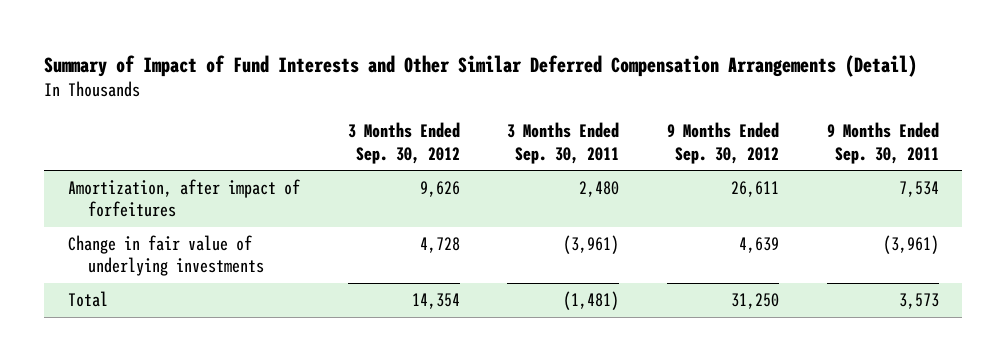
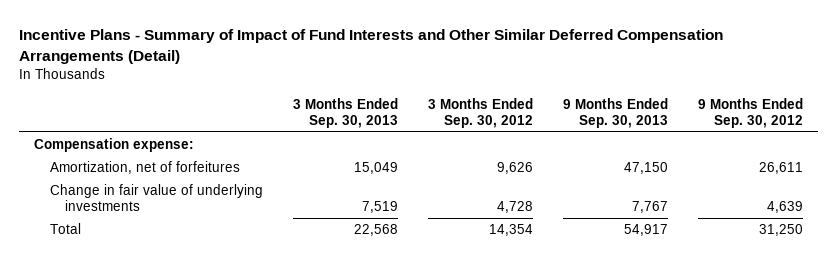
[44,55,918,78] Summary of Impact of Fund Interests and Other Similar Deferred Compensation Arrangements (Detail) -> [19,29,724,64] Incentive Plans - Summary of Impact of Fund Interests and Other Similar Deferred Compensation Arrangements (Detail)
[507,122,620,164] 3 Months Ended Sep. 30, 2011 -> none
[826,122,939,164] 9 Months Ended Sep. 30, 2011 -> none
none -> [292,97,398,128] 3 Months Ended Sep. 30, 2013
none -> [562,97,668,128] 9 Months Ended Sep. 30, 2013
none -> [34,138,195,153] Compensation expense:
[68,179,301,218] Amortization, after impact of forfeitures -> [49,161,240,175] Amortization, net of forfeitures

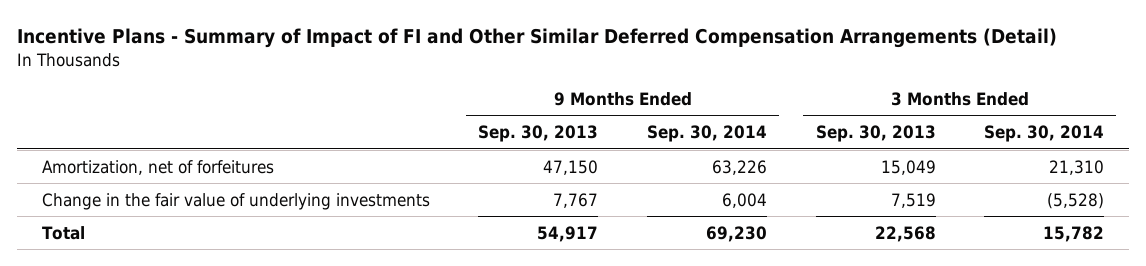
[19,29,724,64] Incentive Plans - Summary of Impact of Fund Interests and Other Similar Deferred Compensation Arrangements (Detail) -> [17,28,1058,49] Incentive Plans - Summary of Impact of FI and Other Similar Deferred Compensation Arrangements (Detail)
[427,97,533,128] 3 Months Ended Sep. 30, 2012 -> none
[698,97,804,128] 9 Months Ended Sep. 30, 2012 -> none
none -> [647,125,768,143] Sep. 30, 2014
none -> [984,125,1105,143] Sep. 30, 2014
[34,138,195,153] Compensation expense: -> none
[49,184,263,212] Change in fair value of underlying investments -> [41,192,430,210] Change in the fair value of underlying investments

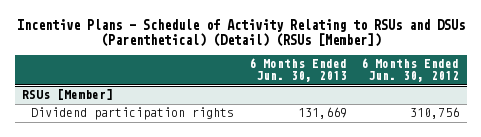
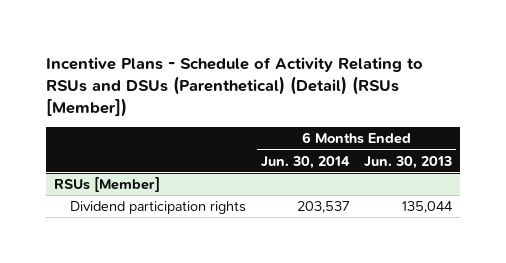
[361,58,460,83] 6 Months Ended Jun. 30, 2012 -> none
none -> [260,155,350,169] Jun. 30, 2014
[297,107,347,120] 131,669 -> [402,200,454,213] 135,044

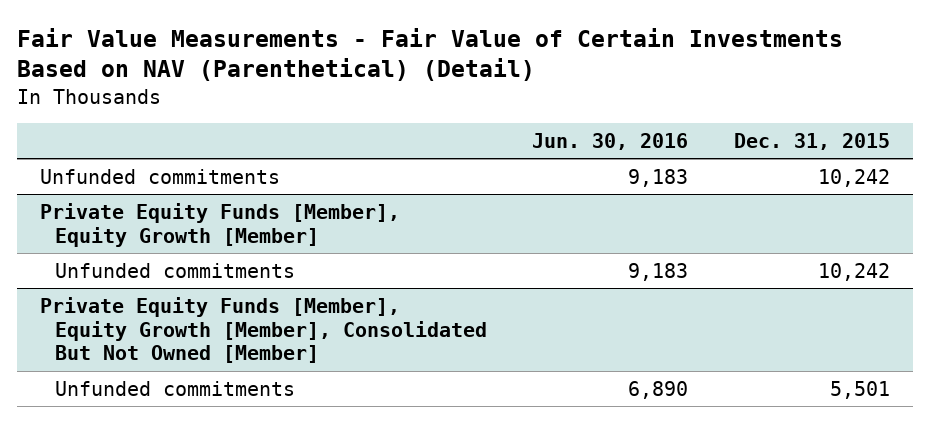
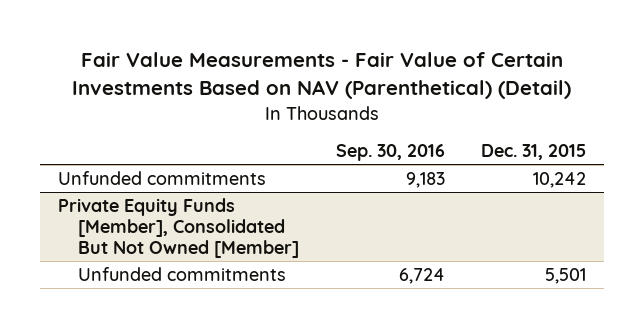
[532,132,689,150] Jun. 30, 2016 -> none
none -> [335,144,445,162] Sep. 30, 2016
[39,202,400,247] Private Equity Funds [Member], Equity Growth [Member] -> none
[55,262,296,278] Unfunded commitments -> none
[39,296,488,364] Private Equity Funds [Member], Equity Growth [Member], Consolidated But Not Owned [Member] -> [57,197,300,258] Private Equity Funds [Member], Consolidated But Not Owned [Member]

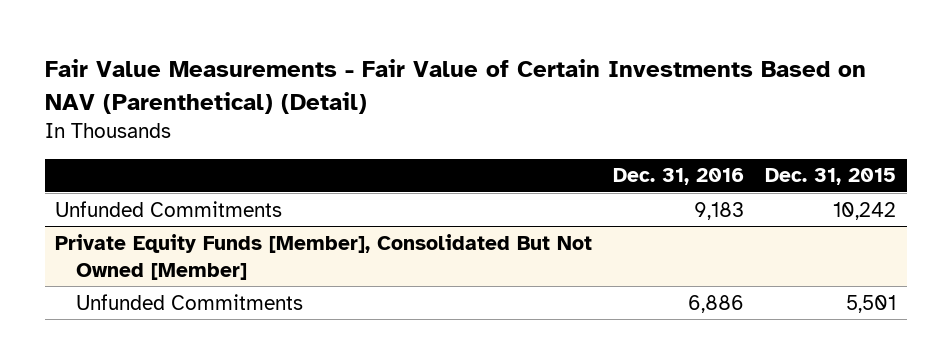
[335,144,445,162] Sep. 30, 2016 -> none
none -> [613,168,745,186] Dec. 31, 2016
[57,170,266,185] Unfunded commitments -> [55,200,283,217] Unfunded Commitments
[78,266,287,281] Unfunded commitments -> [75,293,303,310] Unfunded Commitments

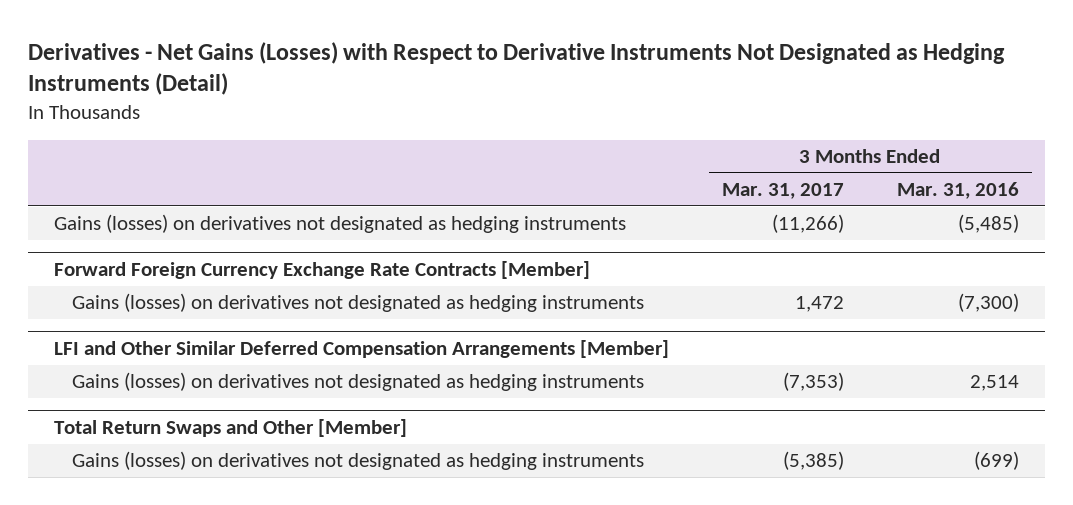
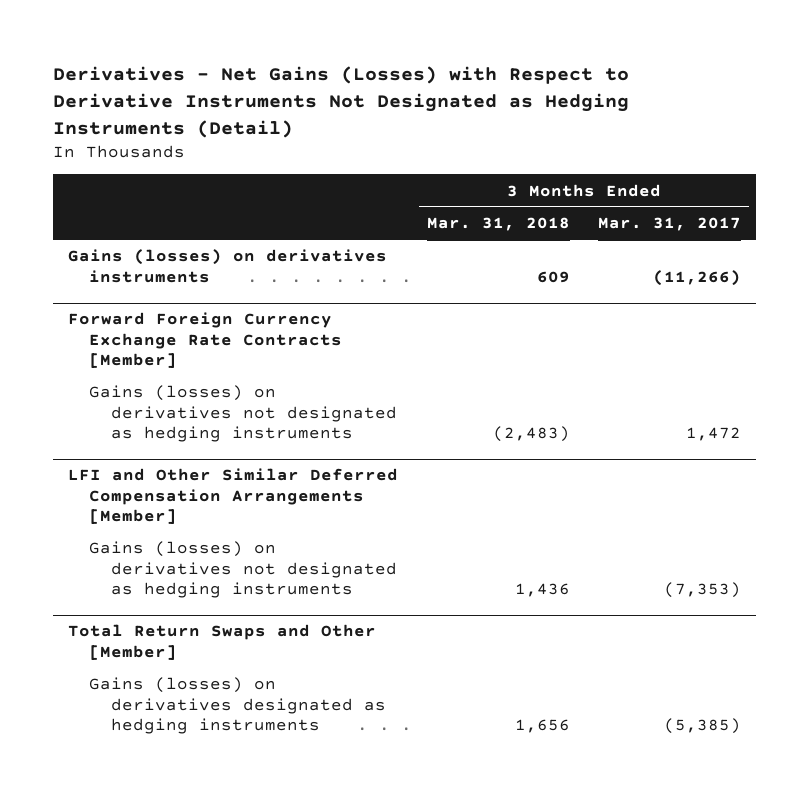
[896,181,1019,199] Mar. 31, 2016 -> none
none -> [426,217,570,232] Mar. 31, 2018
[54,214,627,234] Gains (losses) on derivatives not designated as hedging instruments -> [67,249,387,283] Gains (losses) on derivatives instruments
[72,451,645,471] Gains (losses) on derivatives not designated as hedging instruments -> [89,677,386,734] Gains (losses) on derivatives designated as hedging instruments

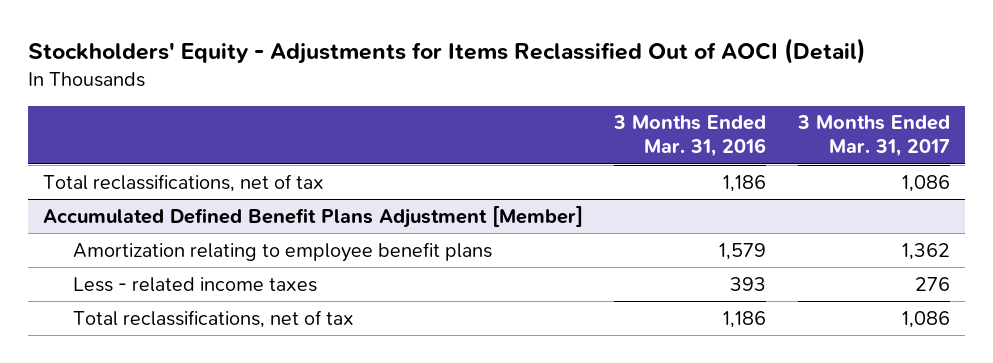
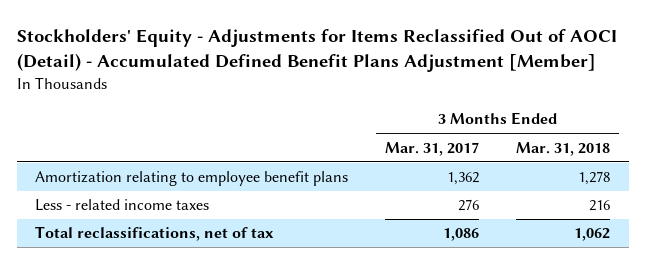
[27,37,866,64] Stockholders' Equity - Adjustments for Items Reclassified Out of AOCI (Detail) -> [16,28,617,72] Stockholders' Equity - Adjustments for Items Reclassified Out of AOCI (Detail) - Accumulated Defined Benefit Plans Adjustment [Member]
[613,115,767,158] 3 Months Ended Mar. 31, 2016 -> none
none -> [516,141,611,156] Mar. 31, 2018
[43,173,325,192] Total reclassifications, net of tax -> none
[43,205,584,228] Accumulated Defined Benefit Plans Adjustment [Member] -> none

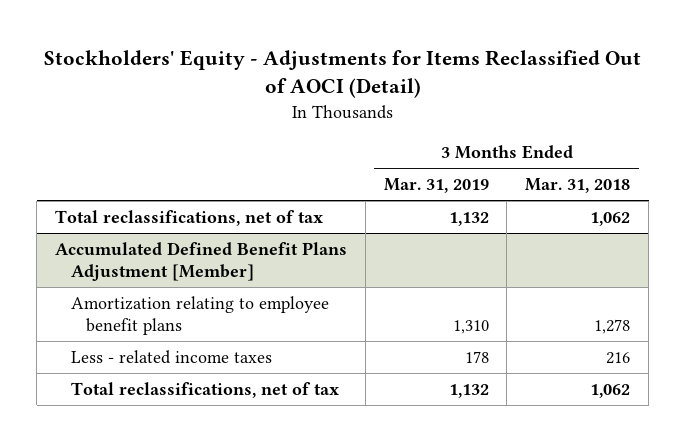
[16,28,617,72] Stockholders' Equity - Adjustments for Items Reclassified Out of AOCI (Detail) - Accumulated Defined Benefit Plans Adjustment [Member] -> [43,49,641,99] Stockholders' Equity - Adjustments for Items Reclassified Out of AOCI (Detail)
[385,141,480,156] Mar. 31, 2017 -> none
none -> [383,178,489,194] Mar. 31, 2019
none -> [55,210,324,227] Total reclassifications, net of tax
none -> [55,242,348,281] Accumulated Defined Benefit Plans Adjustment [Member]

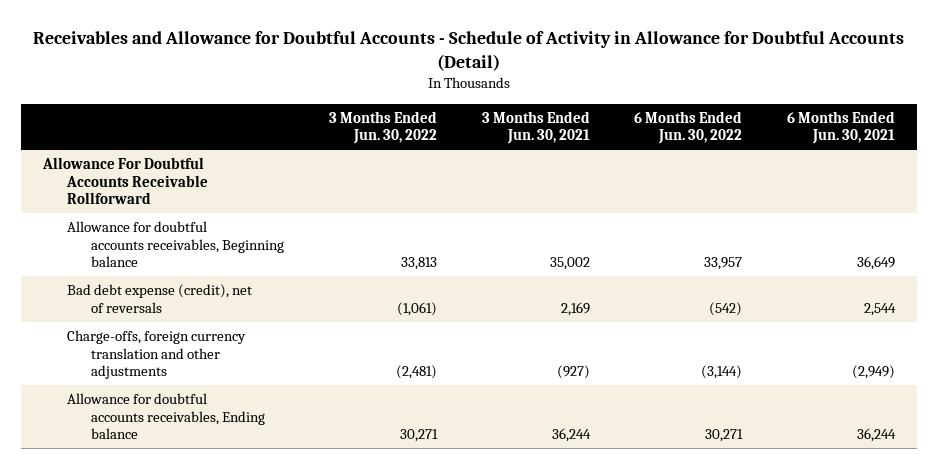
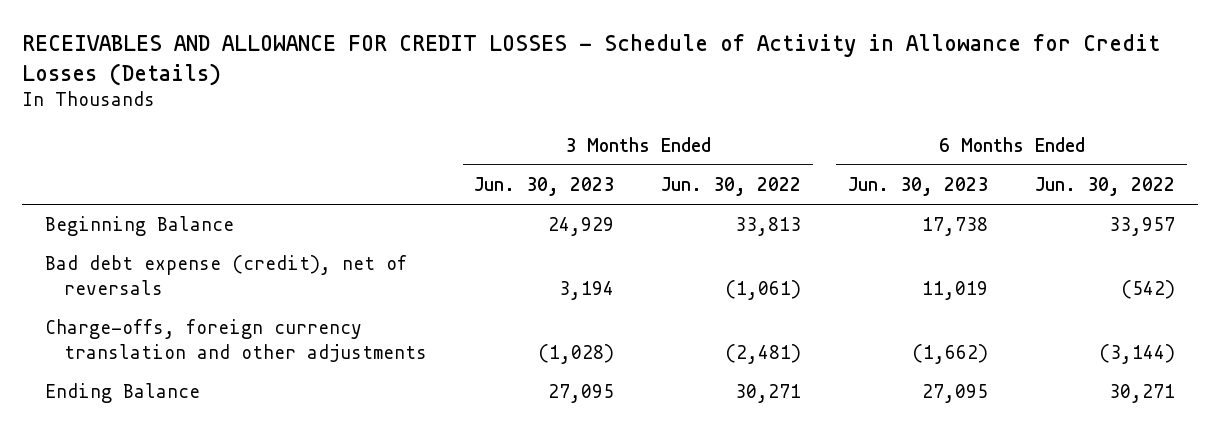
[33,31,905,71] Receivables and Allowance for Doubtful Accounts - Schedule of Activity in Allowance for Doubtful Accounts (Detail) -> [21,34,1160,86] RECEIVABLES AND ALLOWANCE FOR CREDIT LOSSES - Schedule of Activity in Allowance for Credit Losses (Details)
[481,110,590,145] 3 Months Ended Jun. 30, 2021 -> none
[787,110,896,145] 6 Months Ended Jun. 30, 2021 -> none
none -> [474,177,615,197] Jun. 30, 2023
none -> [848,177,989,197] Jun. 30, 2023
[42,157,209,205] Allowance For Doubtful Accounts Receivable Rollforward -> none
[67,221,285,268] Allowance for doubtful accounts receivables, Beginning balance -> [45,216,235,237] Beginning Balance
[67,393,266,440] Allowance for doubtful accounts receivables, Ending balance -> [45,383,201,404] Ending Balance

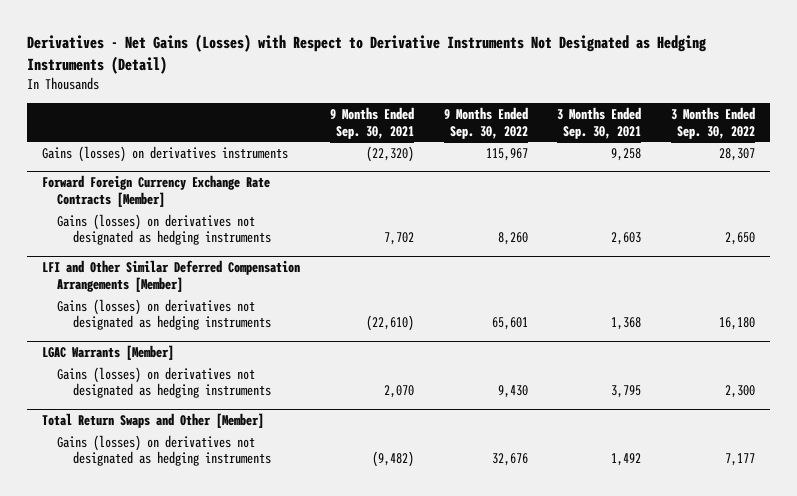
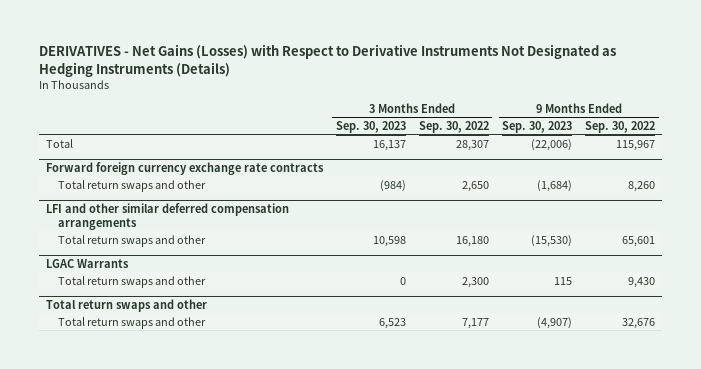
[26,34,707,75] Derivatives - Net Gains (Losses) with Respect to Derivative Instruments Not Designated as Hedging Instruments (Detail) -> [38,44,616,77] DERIVATIVES - Net Gains (Losses) with Respect to Derivative Instruments Not Designated as Hedging Instruments (Details)
[329,106,414,139] 9 Months Ended Sep. 30, 2021 -> none
[557,106,642,139] 3 Months Ended Sep. 30, 2021 -> none
none -> [335,120,406,133] Sep. 30, 2023
none -> [502,120,573,133] Sep. 30, 2023
[41,145,288,162] Gains (losses) on derivatives instruments -> [45,138,73,148] Total
[41,174,270,207] Forward Foreign Currency Exchange Rate Contracts [Member] -> [45,161,324,175] Forward foreign currency exchange rate contracts
[57,213,271,246] Gains (losses) on derivatives not designated as hedging instruments -> [57,179,206,192] Total return swaps and other
[41,259,300,292] LFI and Other Similar Deferred Compensation Arrangements [Member] -> [45,202,289,230] LFI and other similar deferred compensation arrangements
[57,298,271,331] Gains (losses) on derivatives not designated as hedging instruments -> [57,234,206,247] Total return swaps and other
[41,344,174,360] LGAC Warrants [Member] -> [45,258,129,268] LGAC Warrants
[57,366,271,399] Gains (losses) on derivatives not designated as hedging instruments -> [57,275,206,288] Total return swaps and other
[41,412,264,428] Total Return Swaps and Other [Member] -> [45,298,207,312] Total return swaps and other
[57,434,271,467] Gains (losses) on derivatives not designated as hedging instruments -> [57,316,206,329] Total return swaps and other

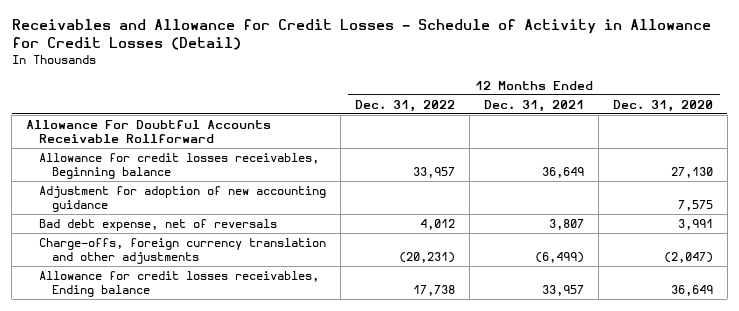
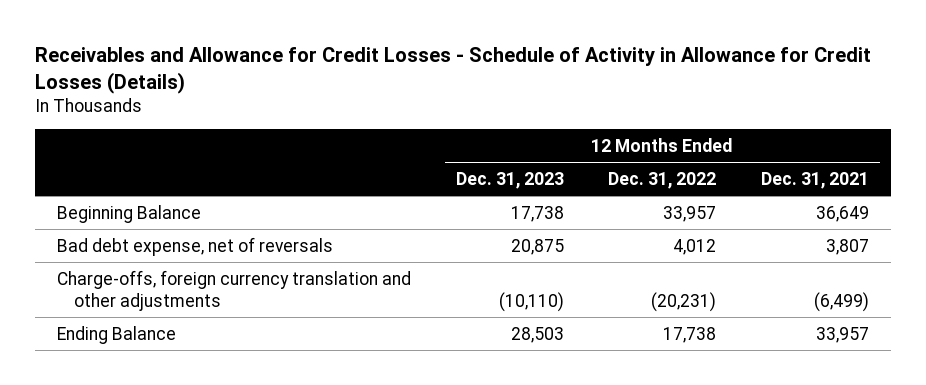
[11,18,711,51] Receivables and Allowance for Credit Losses - Schedule of Activity in Allowance for Credit Losses (Detail) -> [34,46,871,94] Receivables and Allowance for Credit Losses - Schedule of Activity in Allowance for Credit Losses (Details)
[612,99,713,112] Dec. 31, 2020 -> none
none -> [455,172,564,190] Dec. 31, 2023
[25,119,271,143] Allowance For Doubtful Accounts Receivable Rollforward -> none
[38,185,326,212] Adjustment for adoption of new accounting guidance -> none
[38,152,319,179] Allowance for credit losses receivables, Beginning balance -> [57,204,202,223] Beginning Balance
[38,270,319,297] Allowance for credit losses receivables, Ending balance -> [57,325,177,344] Ending Balance

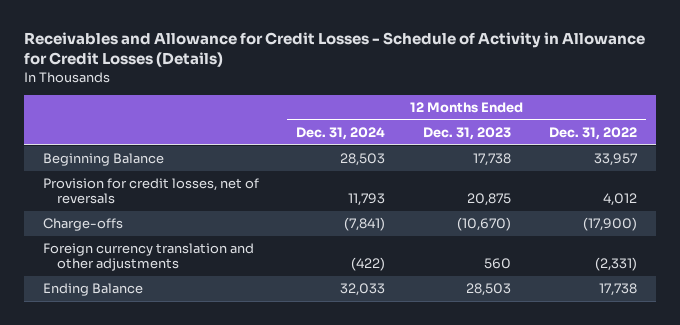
[761,172,870,190] Dec. 31, 2021 -> none
none -> [296,126,386,140] Dec. 31, 2024
[57,236,334,256] Bad debt expense, net of reversals -> [42,178,259,205] Provision for credit losses, net of reversals
none -> [42,218,123,232] Charge-offs
[57,269,412,311] Charge-offs, foreign currency translation and other adjustments -> [42,243,254,272] Foreign currency translation and other adjustments
[498,291,564,312] (10,110) -> [484,258,512,270] 560
[651,291,717,312] (20,231) -> [594,257,637,272] (2,331)

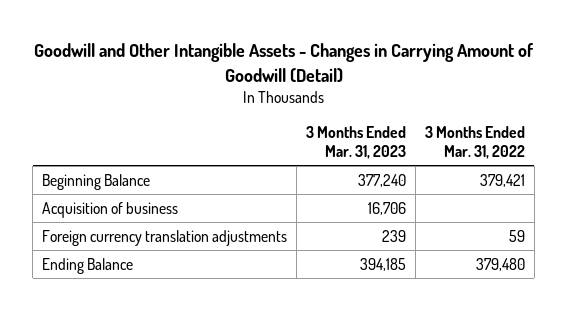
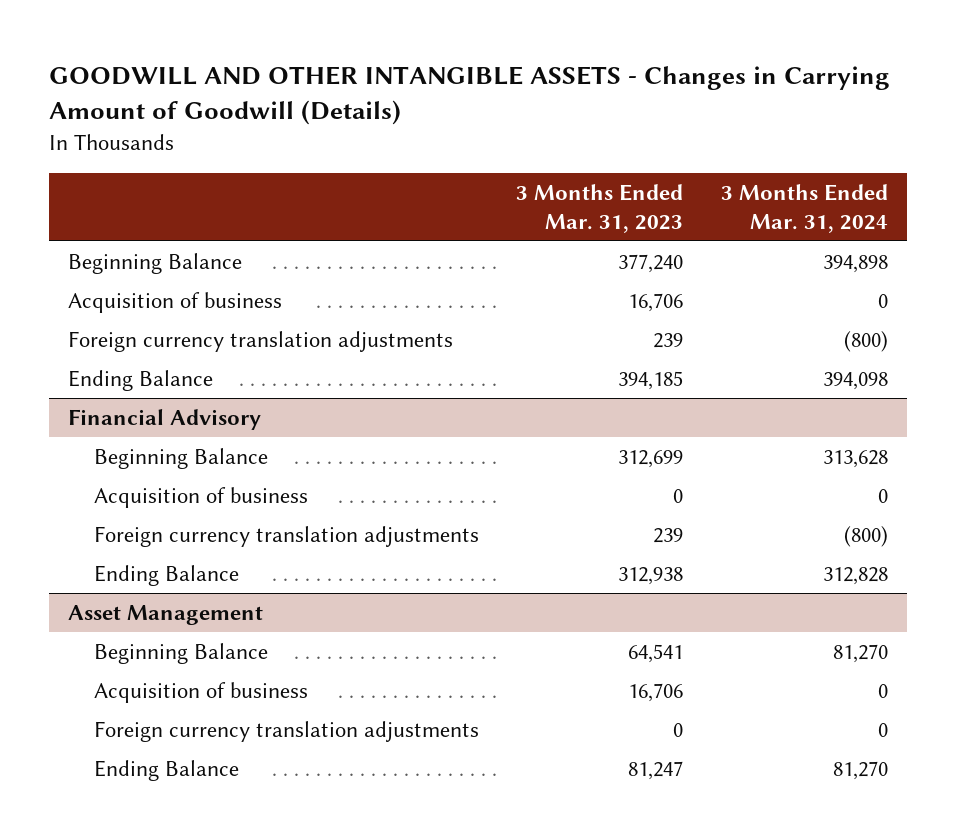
[33,43,534,83] Goodwill and Other Intangible Assets - Changes in Carrying Amount of Goodwill (Detail) -> [48,66,890,126] GOODWILL AND OTHER INTANGIBLE ASSETS - Changes in Carrying Amount of Goodwill (Details)
[425,126,526,160] 3 Months Ended Mar. 31, 2022 -> none
none -> [721,183,889,233] 3 Months Ended Mar. 31, 2024
none -> [67,408,261,430] Financial Advisory
none -> [93,447,268,469] Beginning Balance
none -> [93,486,308,508] Acquisition of business
none -> [93,525,479,547] Foreign currency translation adjustments
none -> [93,564,239,586] Ending Balance
none -> [67,604,263,625] Asset Management
none -> [93,642,268,664] Beginning Balance
none -> [93,681,308,703] Acquisition of business
none -> [93,720,479,742] Foreign currency translation adjustments
none -> [93,759,239,781] Ending Balance

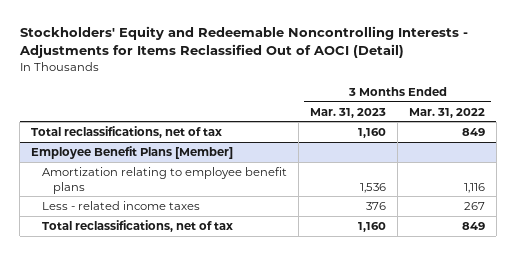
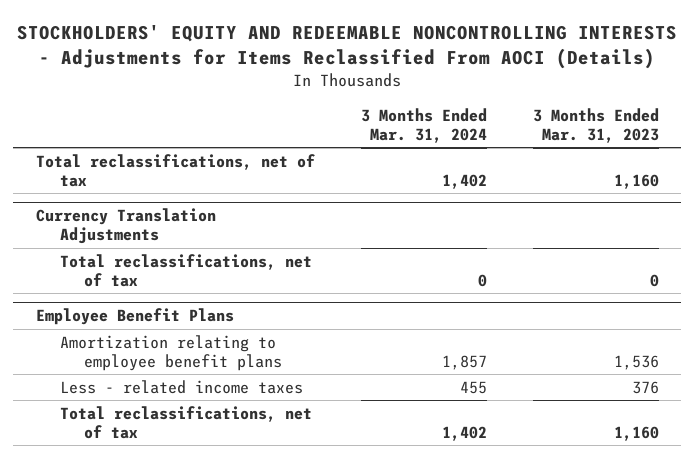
[18,26,468,59] Stockholders' Equity and Redeemable Noncontrolling Interests - Adjustments for Items Reclassified Out of AOCI (Detail) -> [17,24,678,69] STOCKHOLDERS' EQUITY AND REDEEMABLE NONCONTROLLING INTERESTS - Adjustments for Items Reclassified From AOCI (Details)
[409,107,486,118] Mar. 31, 2022 -> none
none -> [360,107,487,143] 3 Months Ended Mar. 31, 2024
none -> [36,208,217,245] Currency Translation Adjustments
none -> [60,253,313,287] Total reclassifications, net of tax
[31,145,234,159] Employee Benefit Plans [Member] -> [36,308,235,326] Employee Benefit Plans

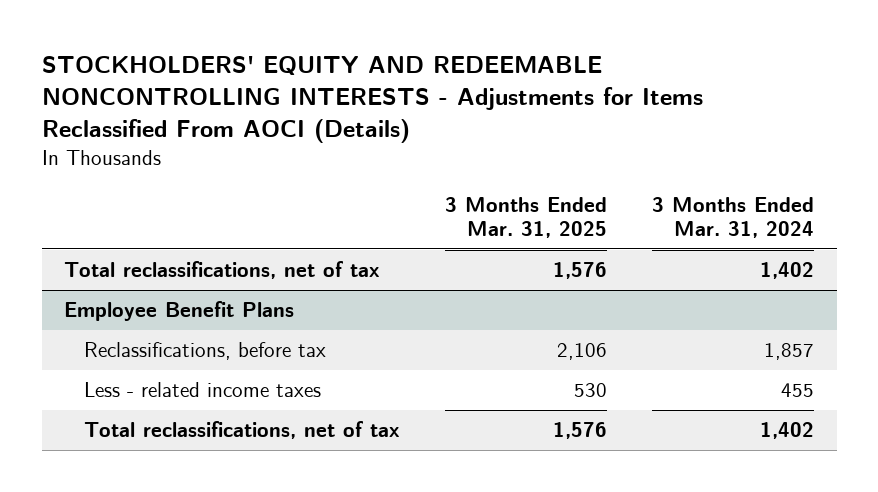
[532,107,659,143] 3 Months Ended Mar. 31, 2023 -> none
none -> [445,197,608,238] 3 Months Ended Mar. 31, 2025
[36,208,217,245] Currency Translation Adjustments -> none
[60,253,313,287] Total reclassifications, net of tax -> none
[60,334,282,371] Amortization relating to employee benefit plans -> [84,342,327,361] Reclassifications, before tax

